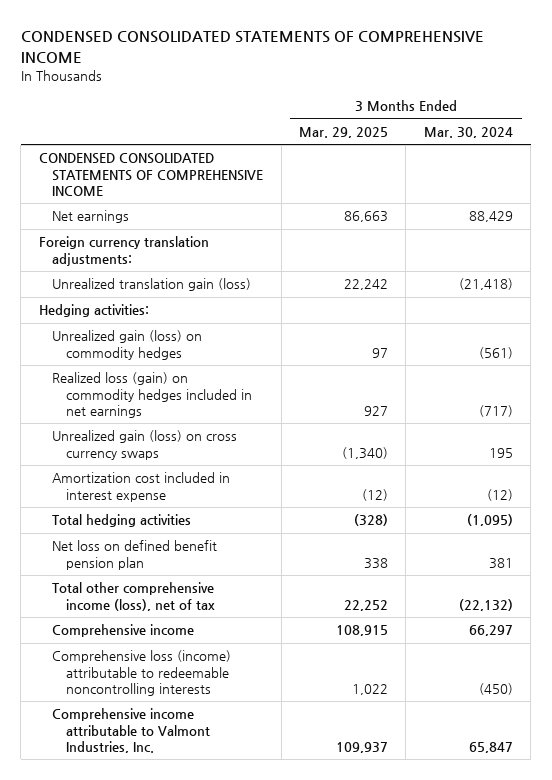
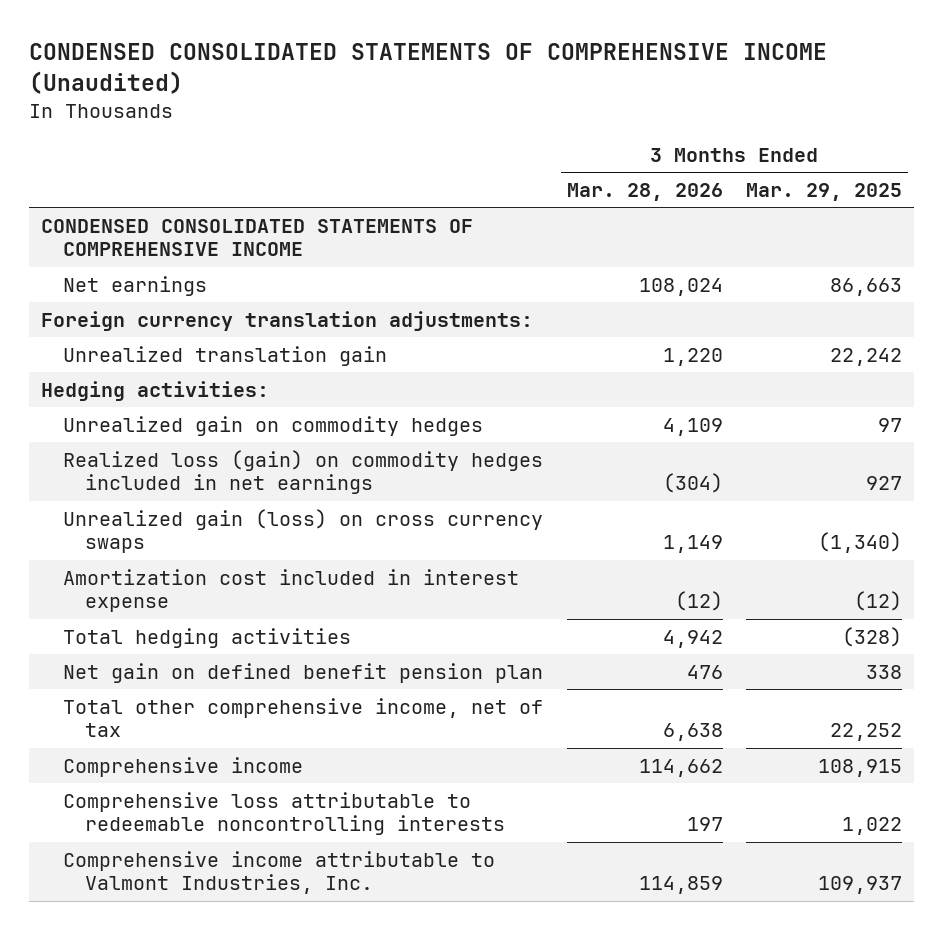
[20,31,484,63] CONDENSED CONSOLIDATED STATEMENTS OF COMPREHENSIVE INCOME -> [29,43,828,94] CONDENSED CONSOLIDATED STATEMENTS OF COMPREHENSIVE INCOME (Unaudited)
[423,127,513,139] Mar. 30, 2024 -> none
none -> [566,183,723,202] Mar. 28, 2026
[52,278,252,292] Unrealized translation gain (loss) -> [63,345,388,366] Unrealized translation gain
[52,330,203,360] Unrealized gain (loss) on commodity hedges -> [63,415,484,436] Unrealized gain on commodity hedges
[52,540,218,570] Net loss on defined benefit pension plan -> [63,662,544,683] Net gain on defined benefit pension plan
[52,582,215,611] Total other comprehensive income (loss), net of tax -> [63,697,544,738] Total other comprehensive income, net of tax
[52,650,232,696] Comprehensive loss (income) attributable to redeemable noncontrolling interests -> [63,791,505,836] Comprehensive loss attributable to redeemable noncontrolling interests

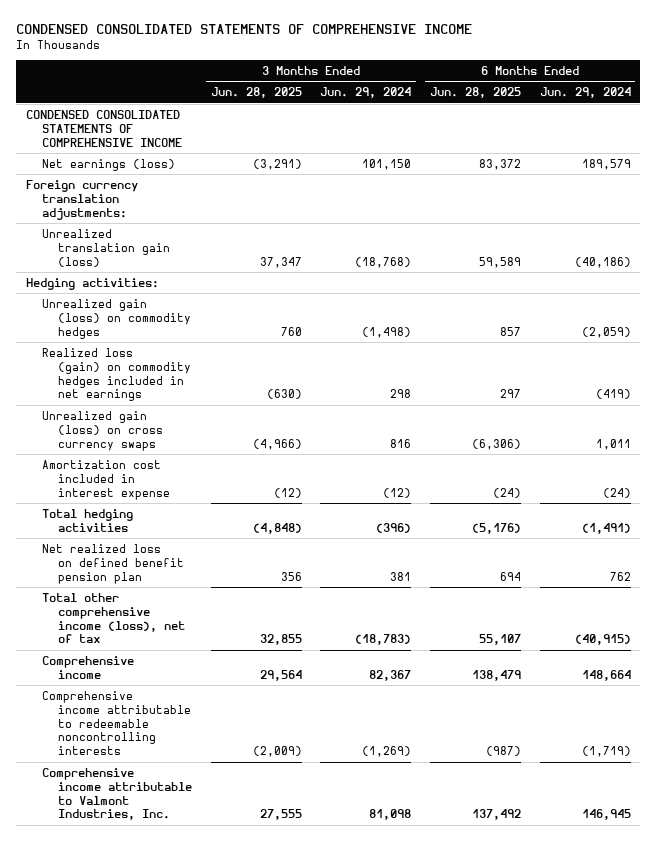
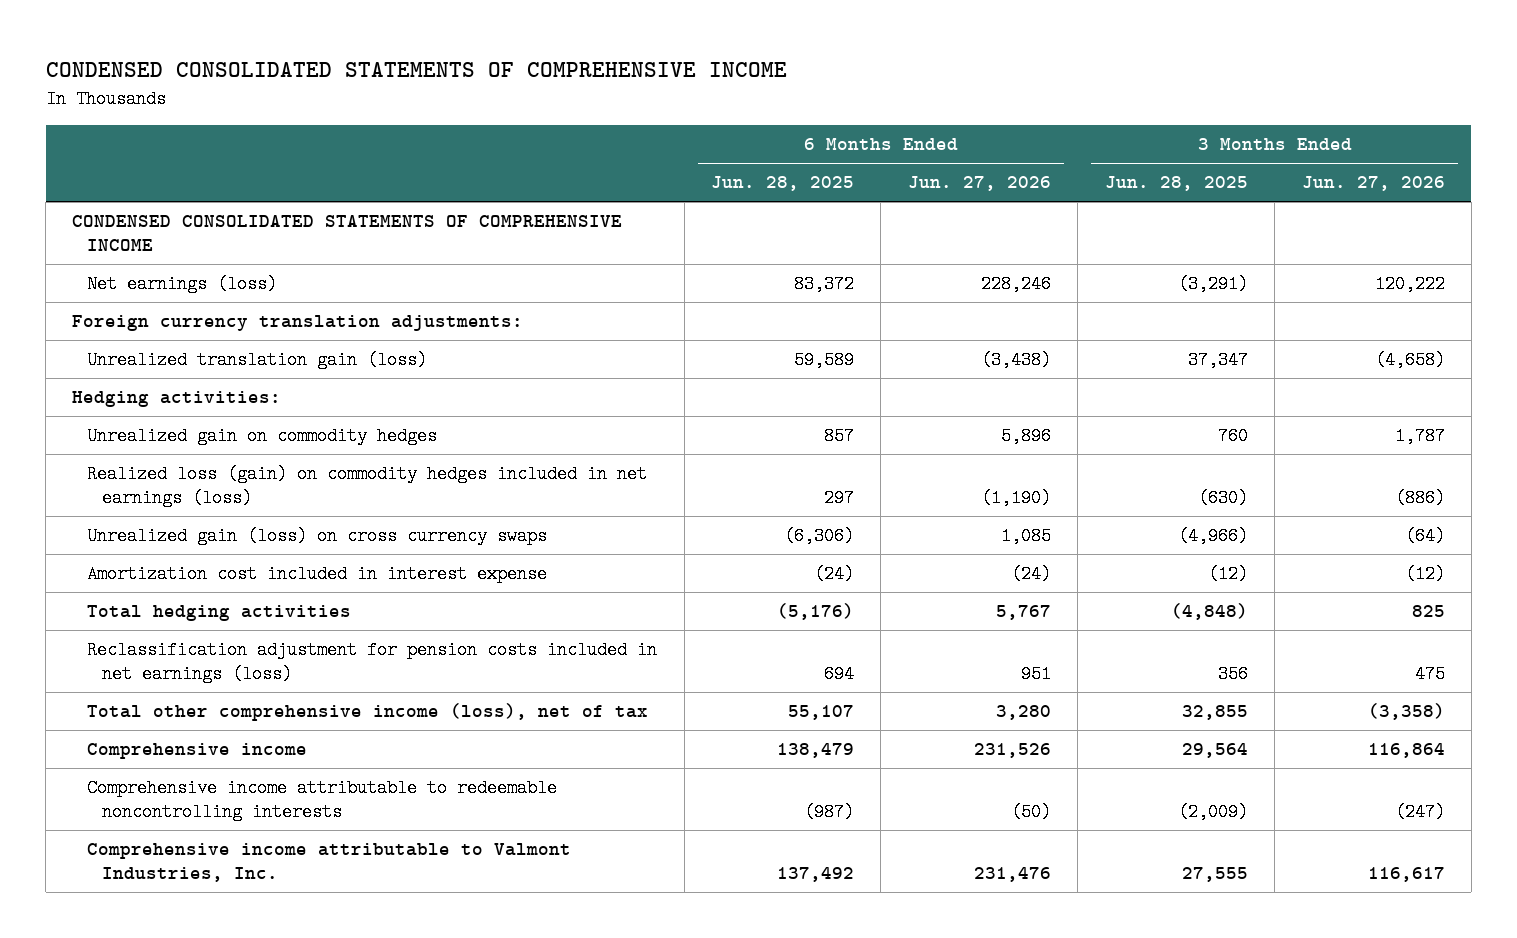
[320,87,412,99] Jun. 29, 2024 -> none
[539,87,631,99] Jun. 29, 2024 -> none
none -> [907,176,1051,192] Jun. 27, 2026
none -> [1301,176,1445,192] Jun. 27, 2026
[42,298,192,339] Unrealized gain (loss) on commodity hedges -> [87,427,438,446] Unrealized gain on commodity hedges
[42,347,192,402] Realized loss (gain) on commodity hedges included in net earnings -> [87,465,648,508] Realized loss (gain) on commodity hedges included in net earnings (loss)
[42,543,185,584] Net realized loss on defined benefit pension plan -> [87,641,658,684] Reclassification adjustment for pension costs included in net earnings (loss)

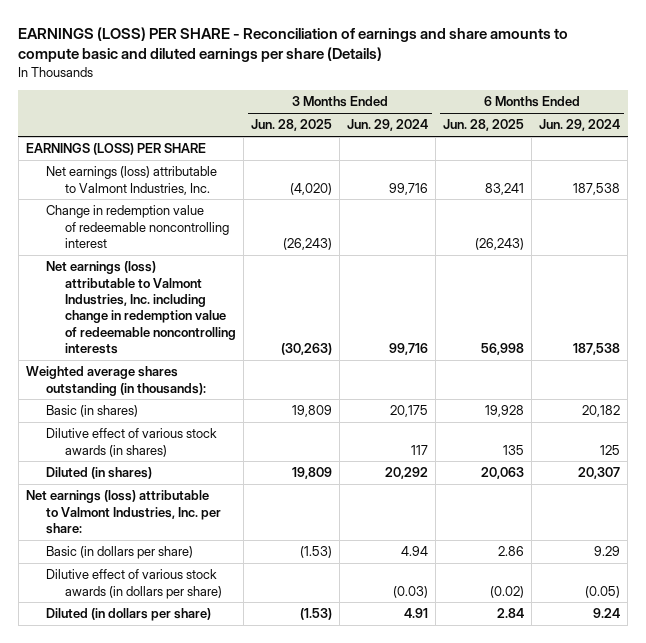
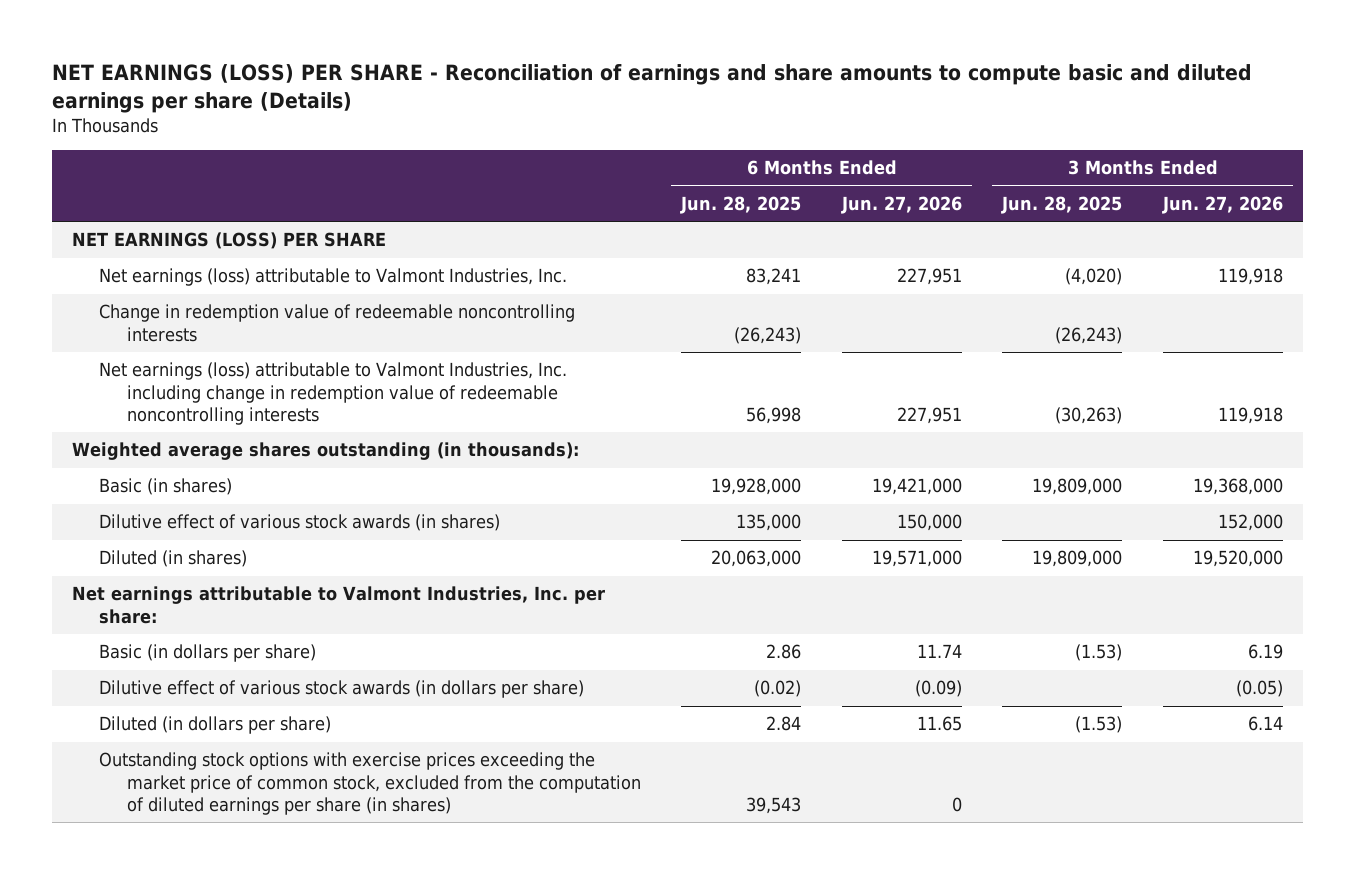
[18,26,569,63] EARNINGS (LOSS) PER SHARE - Reconciliation of earnings and share amounts to compute basic and diluted earnings per share (Details) -> [51,63,1252,113] NET EARNINGS (LOSS) PER SHARE - Reconciliation of earnings and share amounts to compute basic and diluted earnings per share (Details)
[347,119,429,132] Jun. 29, 2024 -> none
[539,119,621,132] Jun. 29, 2024 -> none
none -> [840,196,962,215] Jun. 27, 2026
none -> [1162,196,1284,215] Jun. 27, 2026
[25,143,206,156] EARNINGS (LOSS) PER SHARE -> [72,232,387,250] NET EARNINGS (LOSS) PER SHARE
[45,205,230,248] Change in redemption value of redeemable noncontrolling interest -> [99,304,576,342] Change in redemption value of redeemable noncontrolling interests
[292,405,333,418] 19,809 -> [1032,478,1123,496] 19,809,000
[485,405,525,418] 19,928 -> [711,478,802,496] 19,928,000
[503,444,525,455] 135 -> [736,514,802,532] 135,000
[292,467,333,480] 19,809 -> [1032,550,1123,568] 19,809,000
[481,467,525,480] 20,063 -> [711,550,802,568] 20,063,000
[25,490,221,534] Net earnings (loss) attributable to Valmont Industries, Inc. per share: -> [72,586,606,624] Net earnings attributable to Valmont Industries, Inc. per share:
none -> [99,752,641,815] Outstanding stock options with exercise prices exceeding the market price of common stock, excluded from the computation of diluted earnings per share (in shares)

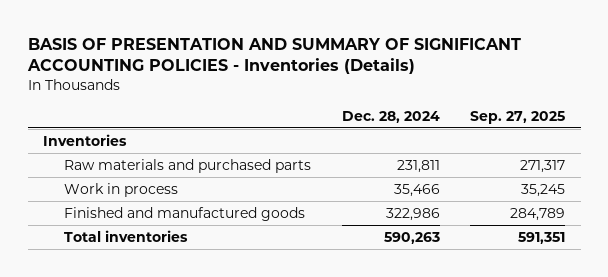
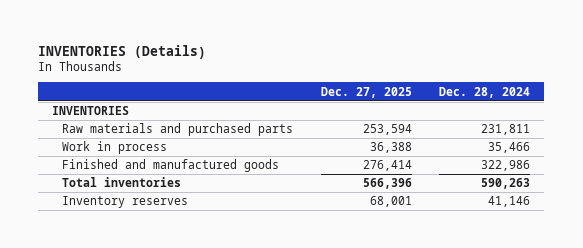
[26,37,521,75] BASIS OF PRESENTATION AND SUMMARY OF SIGNIFICANT ACCOUNTING POLICIES - Inventories (Details) -> [38,44,207,59] INVENTORIES (Details)
[470,110,566,124] Sep. 27, 2025 -> none
none -> [320,86,412,98] Dec. 27, 2025
[43,133,128,146] Inventories -> [52,106,130,116] INVENTORIES
none -> [62,196,189,209] Inventory reserves

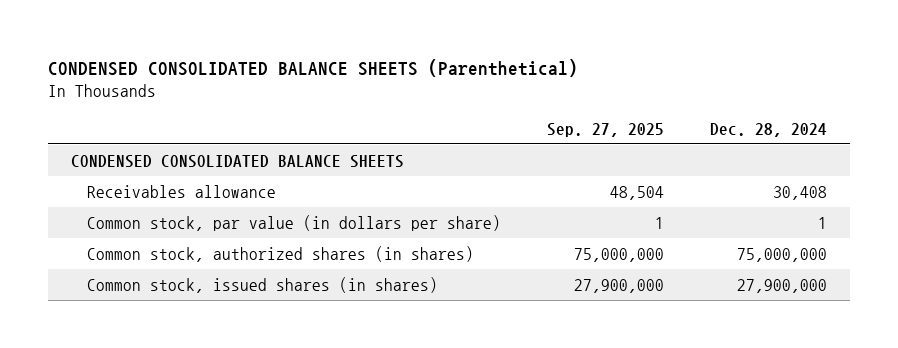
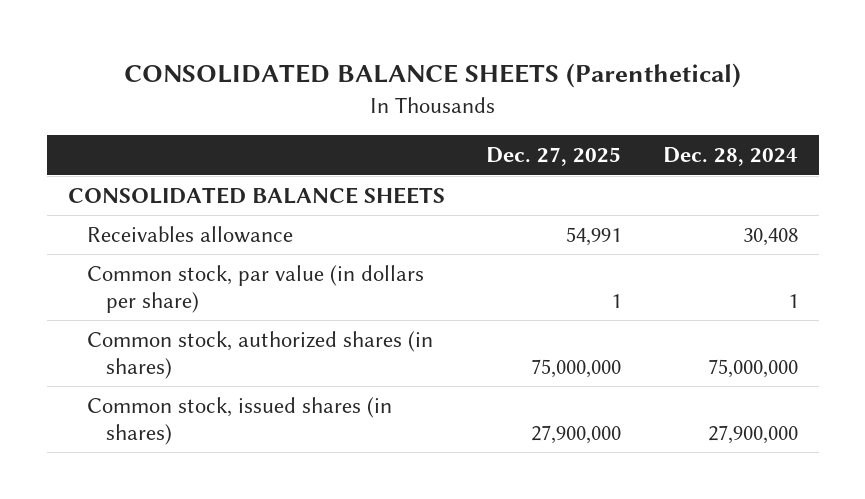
[47,58,578,77] CONDENSED CONSOLIDATED BALANCE SHEETS (Parenthetical) -> [123,62,741,88] CONSOLIDATED BALANCE SHEETS (Parenthetical)
[547,122,665,137] Sep. 27, 2025 -> none
none -> [486,147,622,167] Dec. 27, 2025
[70,154,404,168] CONDENSED CONSOLIDATED BALANCE SHEETS -> [67,187,445,205] CONSOLIDATED BALANCE SHEETS

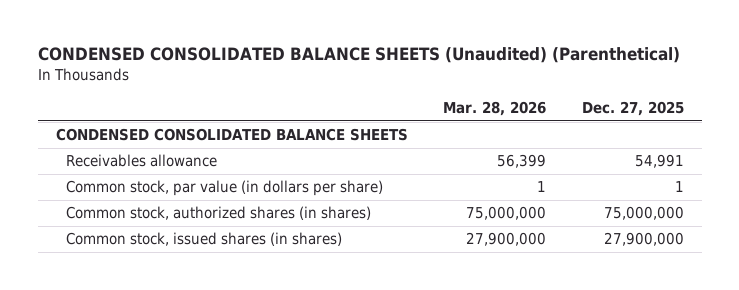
[123,62,741,88] CONSOLIDATED BALANCE SHEETS (Parenthetical) -> [37,47,680,64] CONDENSED CONSOLIDATED BALANCE SHEETS (Unaudited) (Parenthetical)
[662,147,798,167] Dec. 28, 2024 -> none
none -> [443,100,547,116] Mar. 28, 2026
[67,187,445,205] CONSOLIDATED BALANCE SHEETS -> [55,128,408,142] CONDENSED CONSOLIDATED BALANCE SHEETS

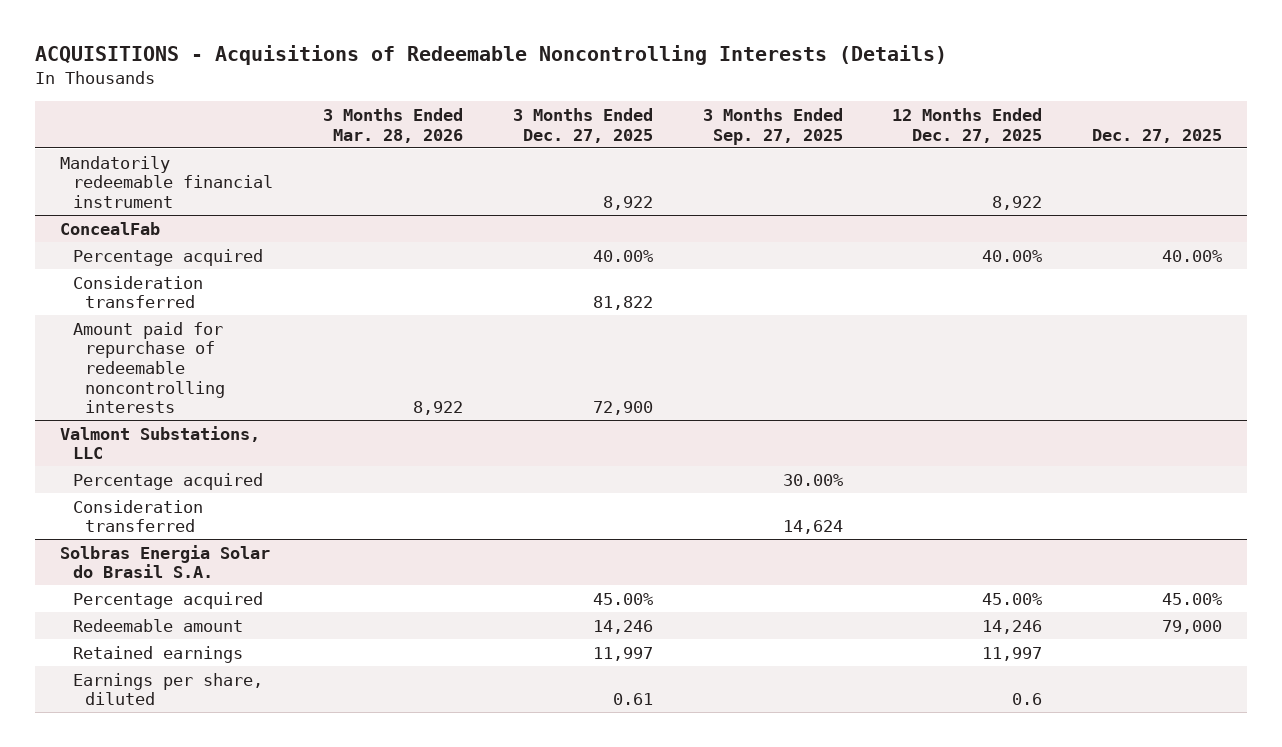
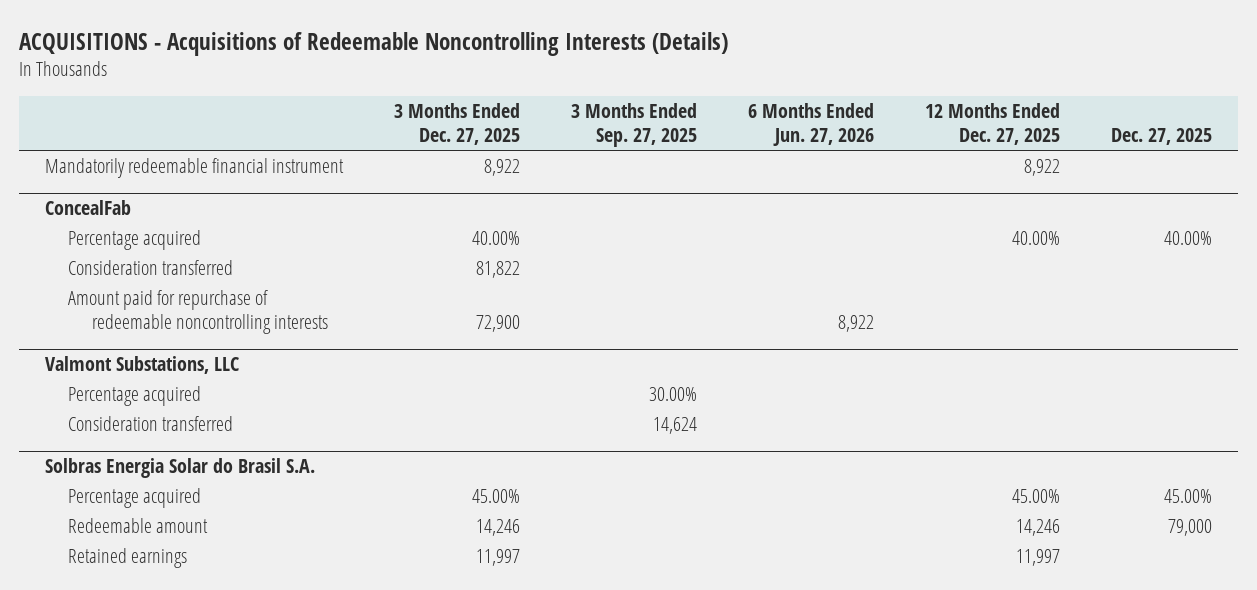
[322,107,463,143] 3 Months Ended Mar. 28, 2026 -> none
none -> [747,102,874,147] 6 Months Ended Jun. 27, 2026
[72,672,263,706] Earnings per share, diluted -> none

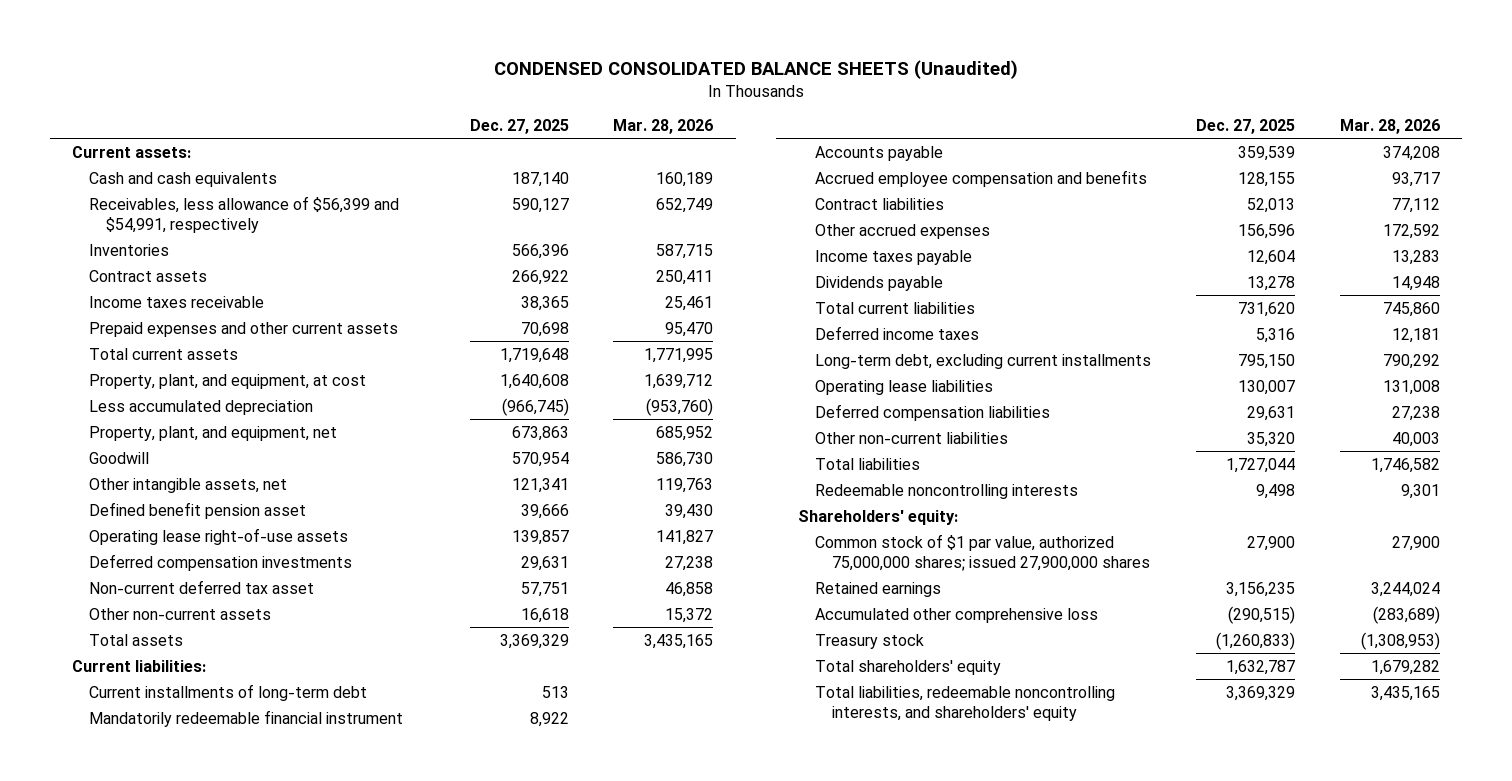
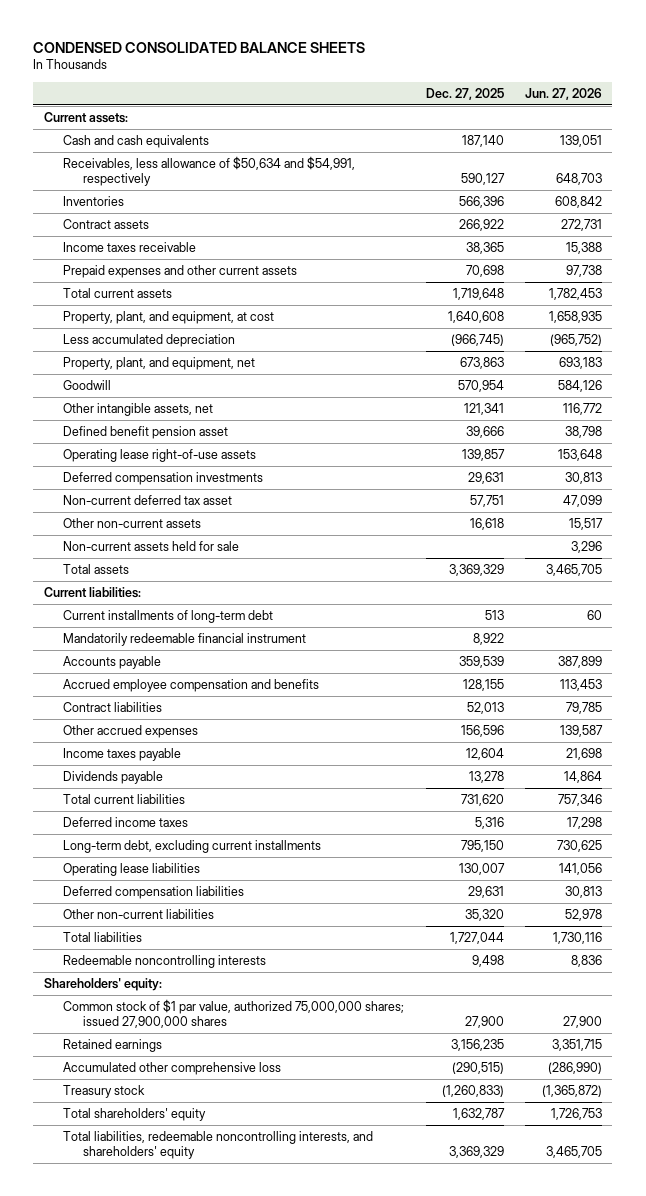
[493,59,1018,79] CONDENSED CONSOLIDATED BALANCE SHEETS (Unaudited) -> [33,41,366,53] CONDENSED CONSOLIDATED BALANCE SHEETS
[613,119,714,135] Mar. 28, 2026 -> none
none -> [524,87,602,100] Jun. 27, 2026
[89,195,400,233] Receivables, less allowance of $56,399 and $54,991, respectively -> [63,155,356,186] Receivables, less allowance of $50,634 and $54,991, respectively
none -> [63,540,240,551] Non-current assets held for sale

